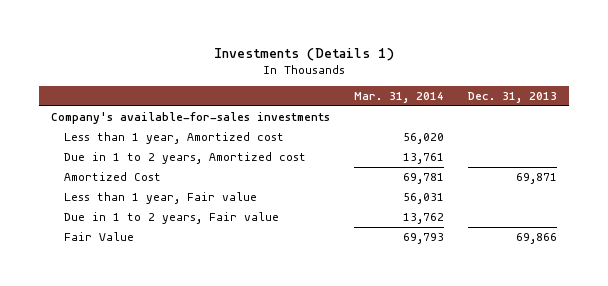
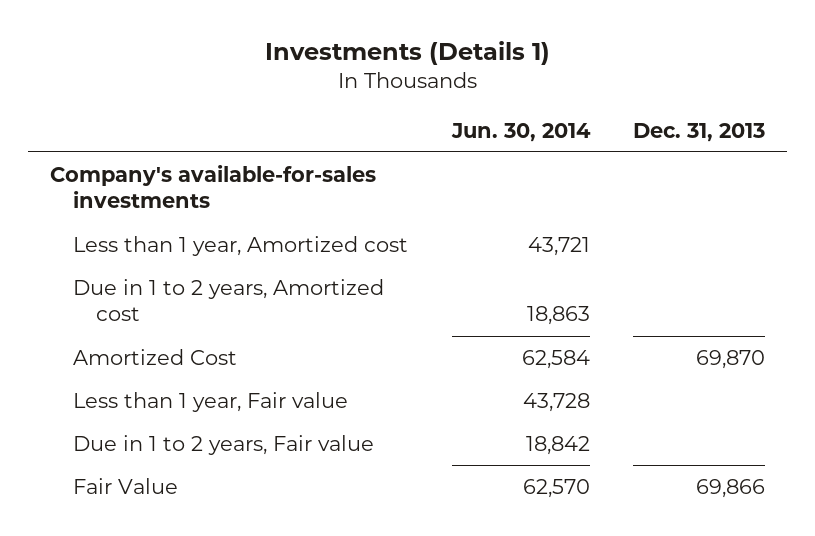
[354,92,445,104] Mar. 31, 2014 -> none
none -> [450,122,591,142] Jun. 30, 2014
[516,172,558,184] 69,871 -> [696,349,766,369] 69,870

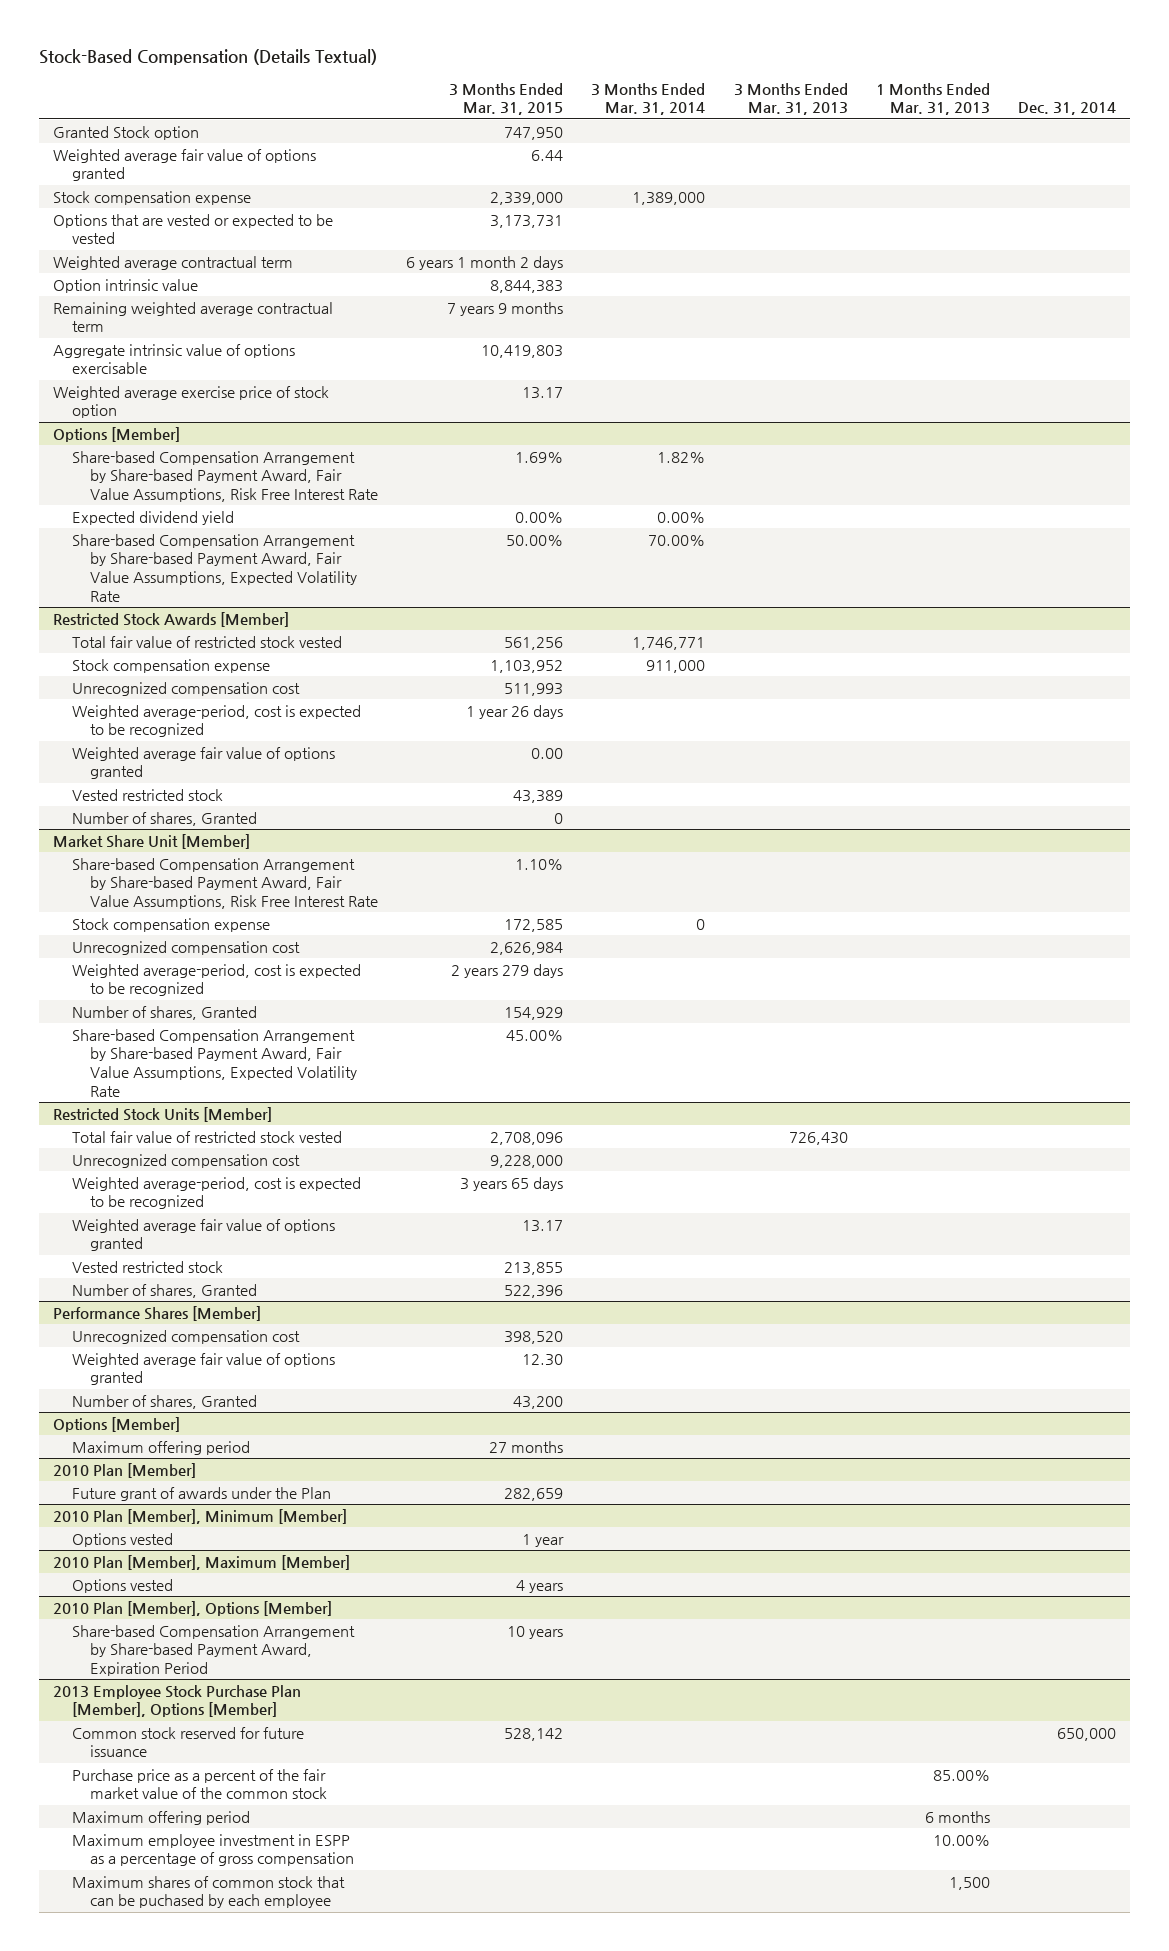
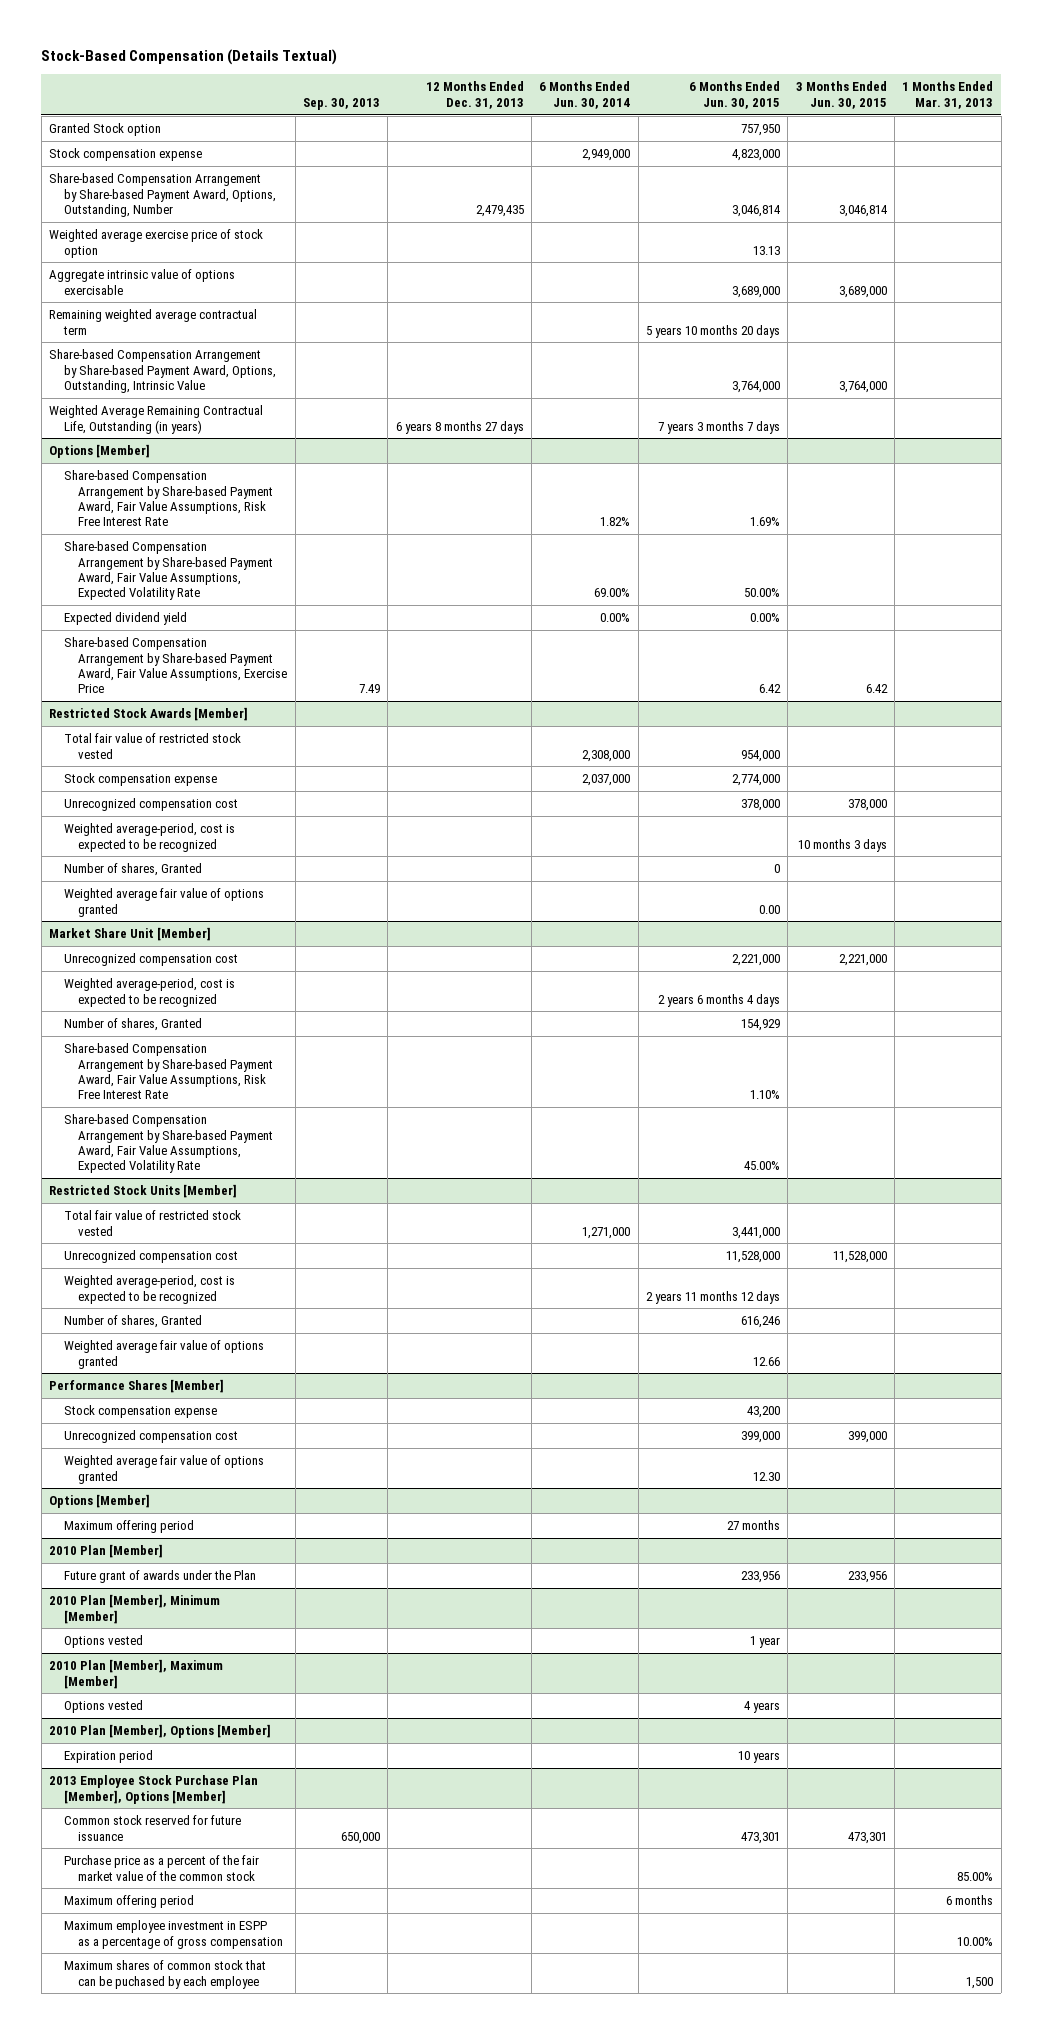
[449,82,564,116] 3 Months Ended Mar. 31, 2015 -> none
[591,82,706,116] 3 Months Ended Mar. 31, 2014 -> none
[733,82,848,116] 3 Months Ended Mar. 31, 2013 -> none
[1017,102,1116,116] Dec. 31, 2014 -> none
none -> [303,97,381,110] Sep. 30, 2013
none -> [425,81,524,109] 12 Months Ended Dec. 31, 2013
none -> [539,81,631,109] 6 Months Ended Jun. 30, 2014
none -> [689,81,781,109] 6 Months Ended Jun. 30, 2015
none -> [795,81,887,109] 3 Months Ended Jun. 30, 2015
[53,148,317,182] Weighted average fair value of options granted -> none
[53,213,334,245] Options that are vested or expected to be vested -> none
[53,255,294,270] Weighted average contractual term -> none
[53,278,199,293] Option intrinsic value -> none
none -> [48,173,276,217] Share-based Compensation Arrangement by Share-based Payment Award, Options, Outstanding, Number
[53,343,296,375] Aggregate intrinsic value of options exercisable -> [48,269,235,295] Aggregate intrinsic value of options exercisable
[53,301,334,333] Remaining weighted average contractual term -> [48,309,257,335] Remaining weighted average contractual term
none -> [48,349,276,393] Share-based Compensation Arrangement by Share-based Payment Award, Options, Outstanding, Intrinsic Value
none -> [48,405,263,434] Weighted Average Remaining Contractual Life, Outstanding (in years)
[71,510,234,525] Expected dividend yield -> [63,612,187,626] Expected dividend yield
none -> [63,637,288,694] Share-based Compensation Arrangement by Share-based Payment Award, Fair Value Assumptions, Exercise Price
[71,788,223,801] Vested restricted stock -> none
[71,746,335,780] Weighted average fair value of options granted -> [63,888,264,917] Weighted average fair value of options granted
[71,917,270,932] Stock compensation expense -> none
[71,857,378,909] Share-based Compensation Arrangement by Share-based Payment Award, Fair Value Assumptions, Risk Free Interest Rate -> [63,1043,274,1100] Share-based Compensation Arrangement by Share-based Payment Award, Fair Value Assumptions, Risk Free Interest Rate
[71,1260,223,1273] Vested restricted stock -> none
[71,1218,335,1252] Weighted average fair value of options granted -> [63,1340,264,1369] Weighted average fair value of options granted
none -> [63,1405,217,1419] Stock compensation expense
[71,1394,257,1409] Number of shares, Granted -> none
[71,1624,355,1676] Share-based Compensation Arrangement by Share-based Payment Award, Expiration Period -> [63,1750,153,1764] Expiration period

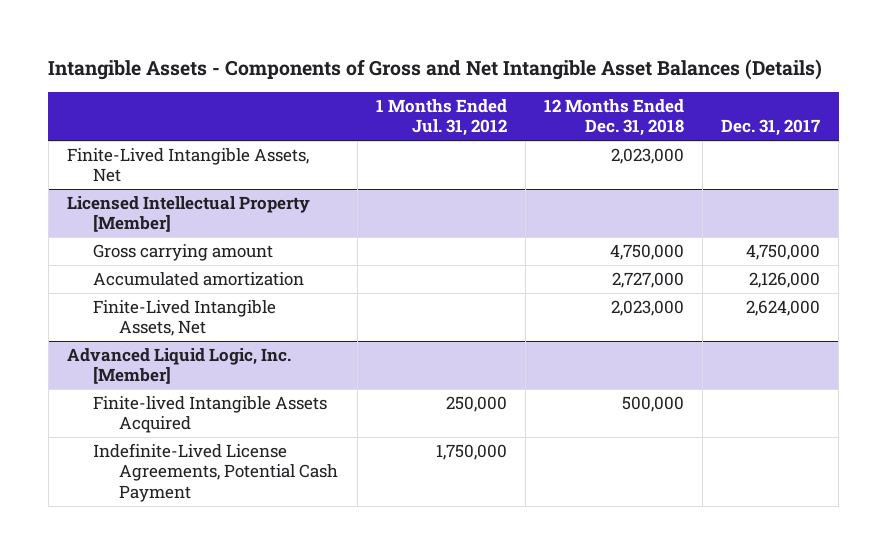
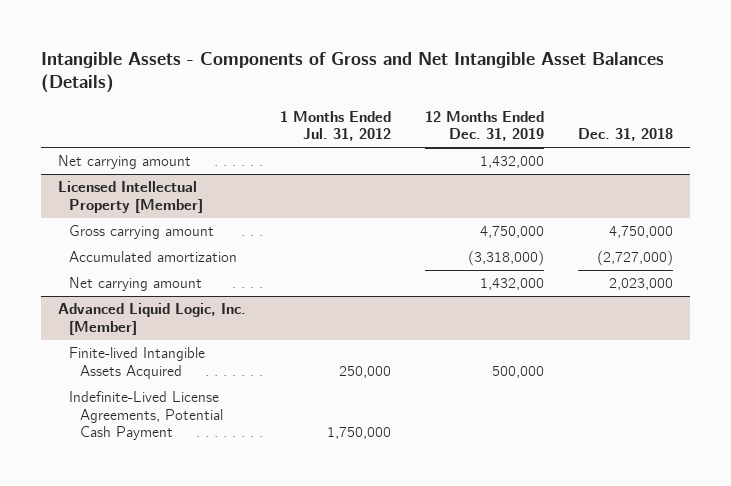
[543,98,684,137] 12 Months Ended Dec. 31, 2018 -> none
[721,119,821,137] Dec. 31, 2017 -> none
none -> [424,110,544,142] 12 Months Ended Dec. 31, 2019
none -> [577,128,673,142] Dec. 31, 2018
[66,148,309,183] Finite-Lived Intangible Assets, Net -> [58,155,192,170] Net carrying amount
[93,300,277,337] Finite-Lived Intangible Assets, Net -> [69,277,203,292] Net carrying amount

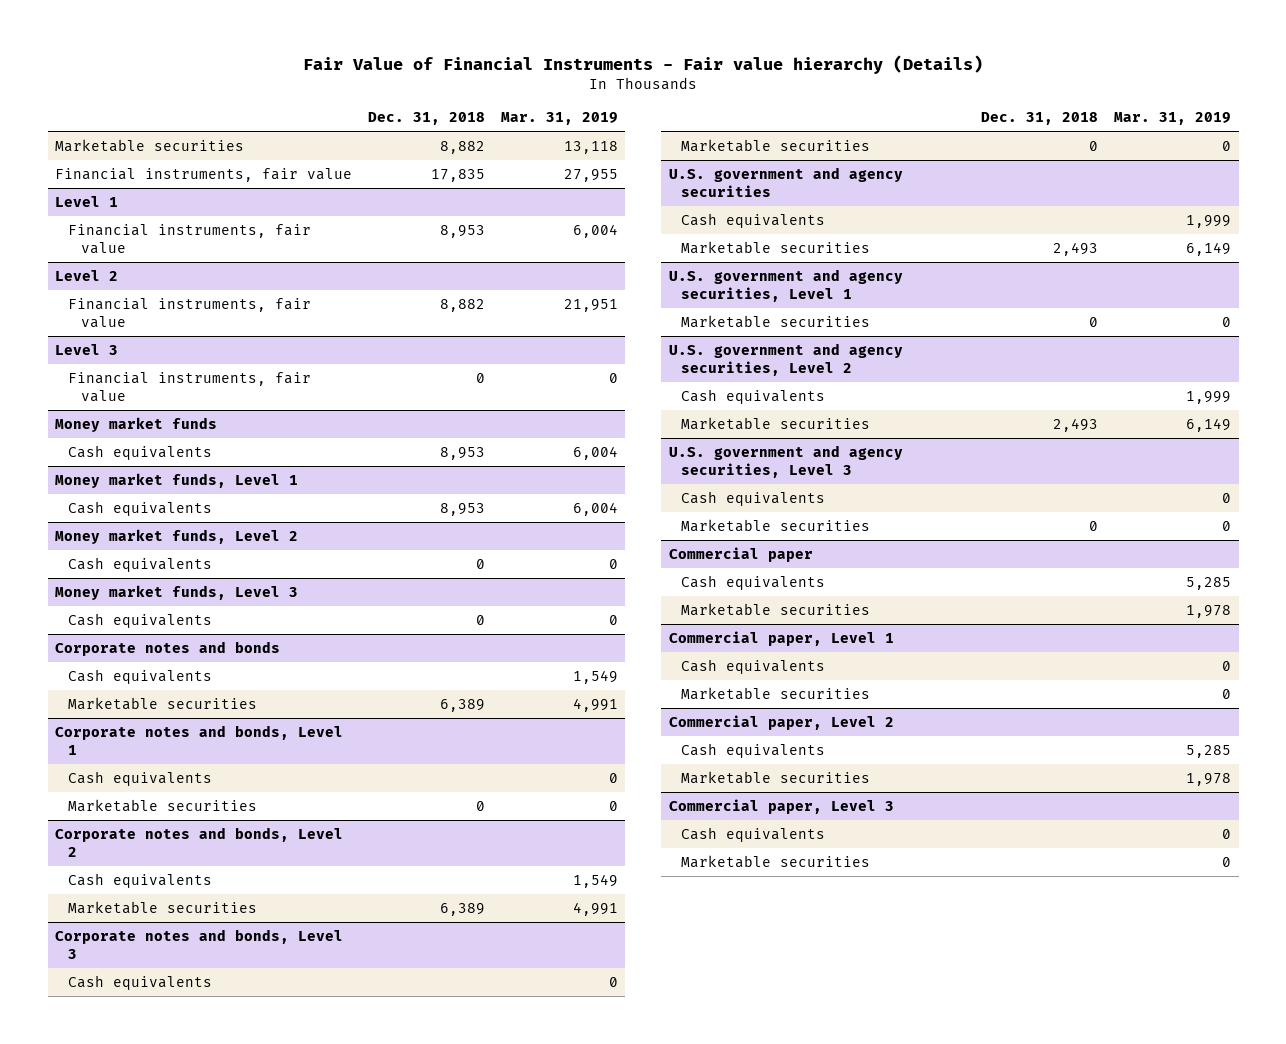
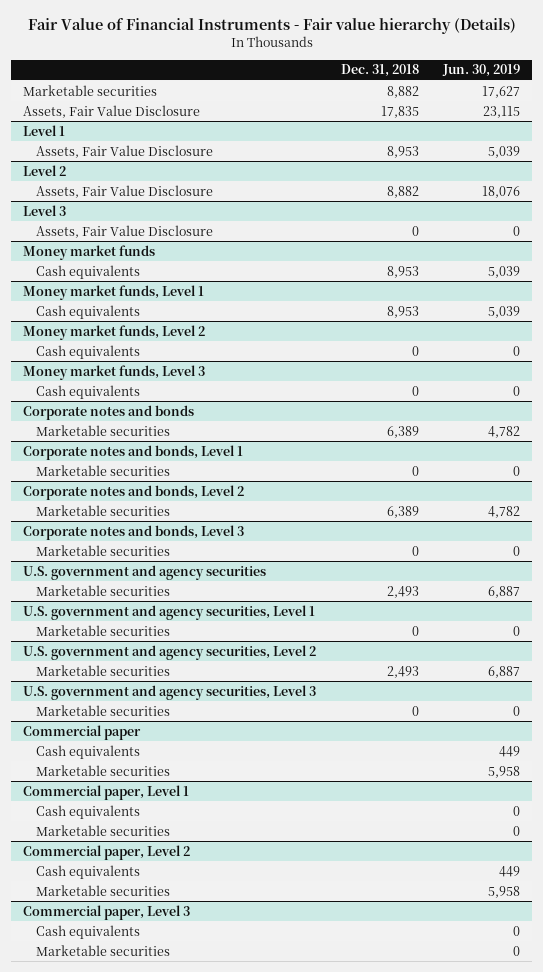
[500,112,618,126] Mar. 31, 2019 -> none
none -> [442,64,521,78] Jun. 30, 2019
[55,167,353,182] Financial instruments, fair value -> [23,104,201,118] Assets, Fair Value Disclosure
[68,223,312,255] Financial instruments, fair value -> [36,144,214,158] Assets, Fair Value Disclosure
[68,297,312,329] Financial instruments, fair value -> [36,184,214,198] Assets, Fair Value Disclosure
[68,371,312,403] Financial instruments, fair value -> none
none -> [36,224,214,238] Assets, Fair Value Disclosure
[68,668,213,684] Cash equivalents -> none
[68,770,213,786] Cash equivalents -> none
[68,872,213,888] Cash equivalents -> none
[68,974,213,990] Cash equivalents -> none
[681,212,826,228] Cash equivalents -> none
[681,388,826,404] Cash equivalents -> none
[681,490,826,506] Cash equivalents -> none

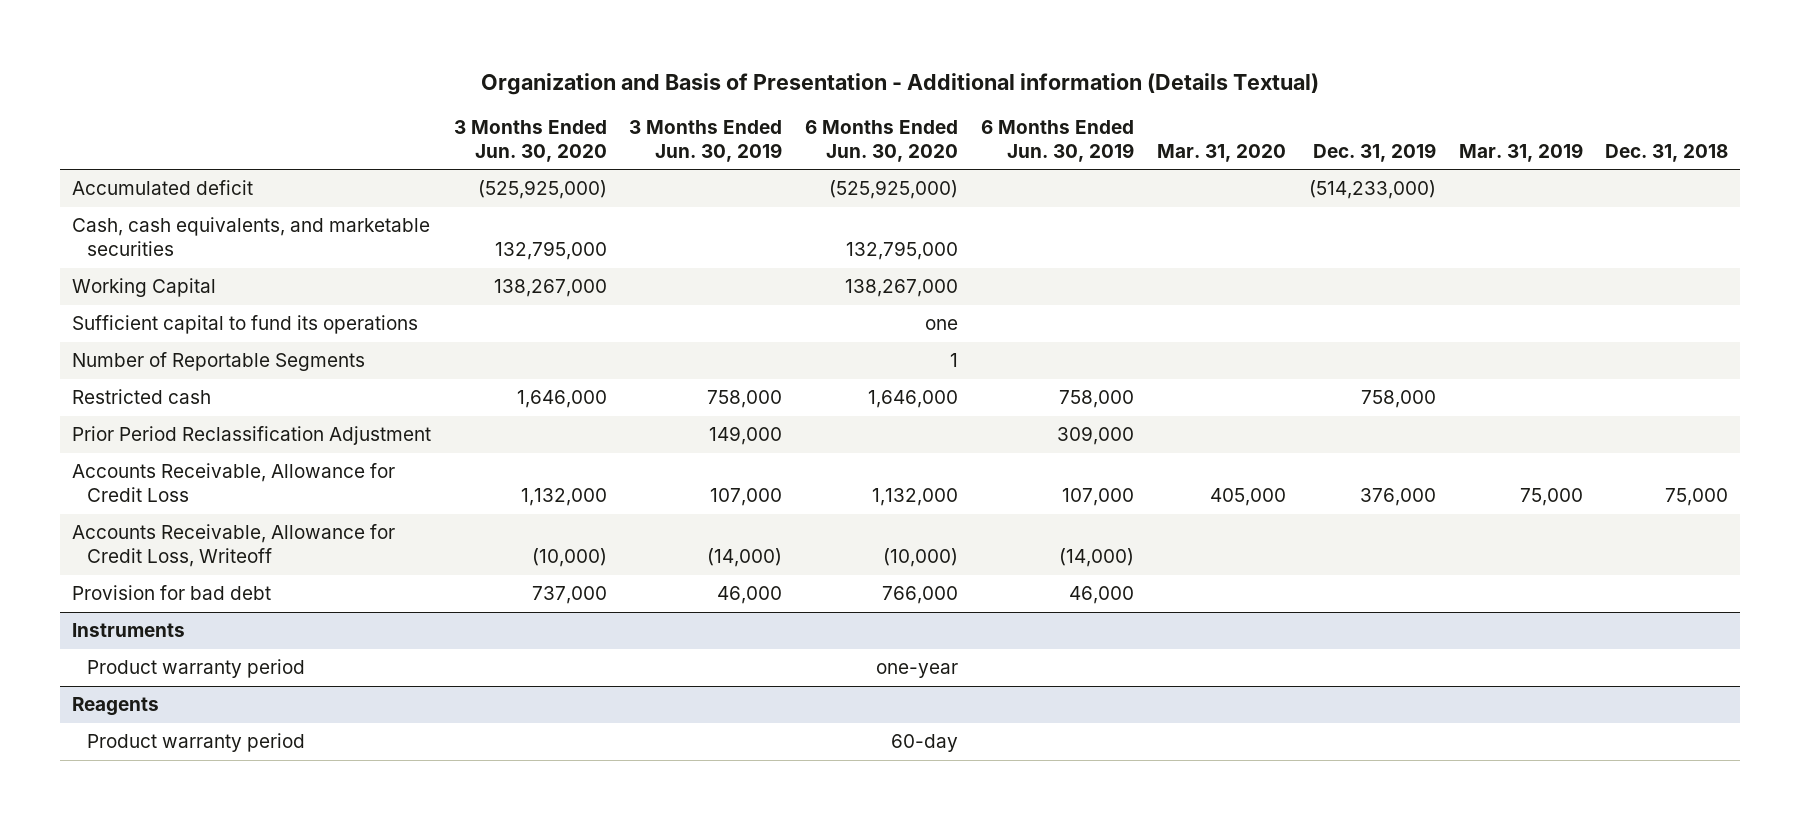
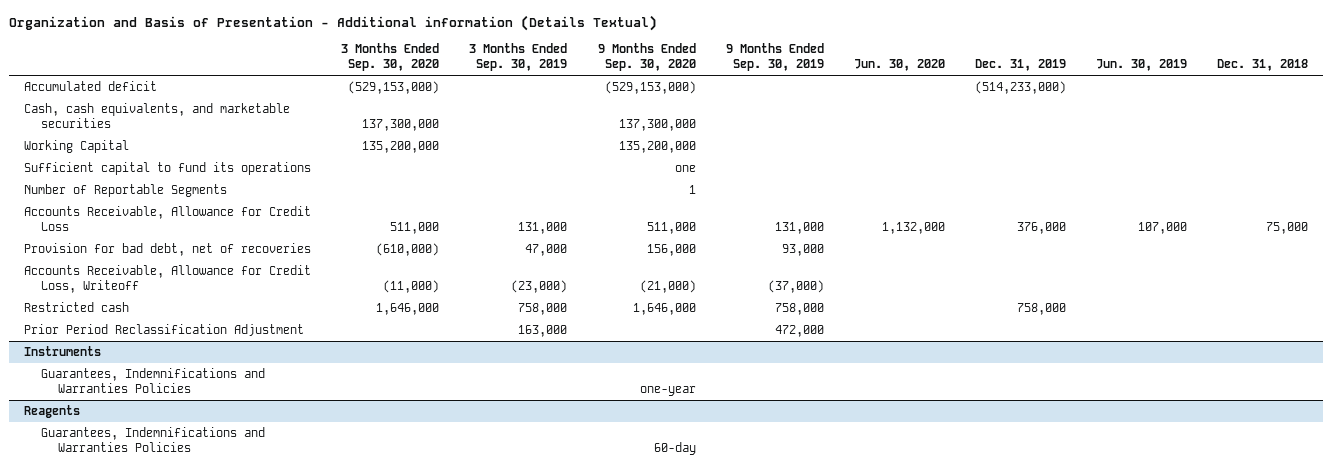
[453,119,607,162] 3 Months Ended Jun. 30, 2020 -> none
[629,119,783,162] 3 Months Ended Jun. 30, 2019 -> none
[805,119,959,162] 6 Months Ended Jun. 30, 2020 -> none
[981,119,1135,162] 6 Months Ended Jun. 30, 2019 -> none
[1156,143,1286,162] Mar. 31, 2020 -> none
[1458,142,1583,162] Mar. 31, 2019 -> none
none -> [341,43,440,72] 3 Months Ended Sep. 30, 2020
none -> [469,43,568,72] 3 Months Ended Sep. 30, 2019
none -> [597,43,696,72] 9 Months Ended Sep. 30, 2020
none -> [725,43,824,72] 9 Months Ended Sep. 30, 2019
none -> [853,59,945,72] Jun. 30, 2020
none -> [1095,59,1187,72] Jun. 30, 2019
none -> [24,243,312,257] Provision for bad debt, net of recoveries
[71,585,271,601] Provision for bad debt -> none
[71,389,211,405] Restricted cash -> [24,302,130,313] Restricted cash
[71,426,431,446] Prior Period Reclassification Adjustment -> [24,324,305,337] Prior Period Reclassification Adjustment
[87,659,306,679] Product warranty period -> none
none -> [40,368,265,393] Guarantees, Indemnifications and Warranties Policies
[87,733,306,753] Product warranty period -> none
none -> [40,427,265,452] Guarantees, Indemnifications and Warranties Policies

